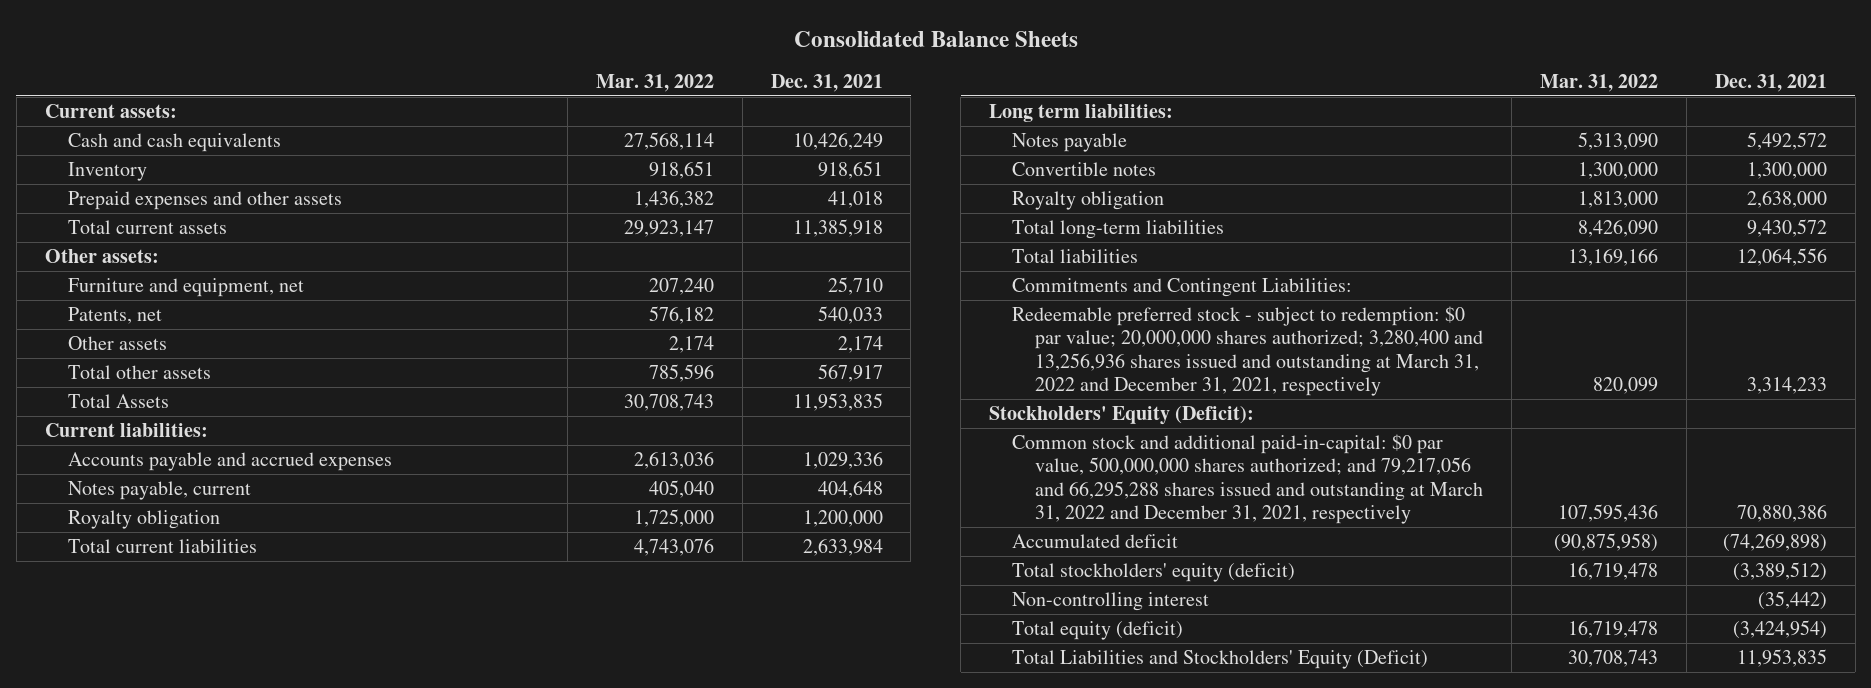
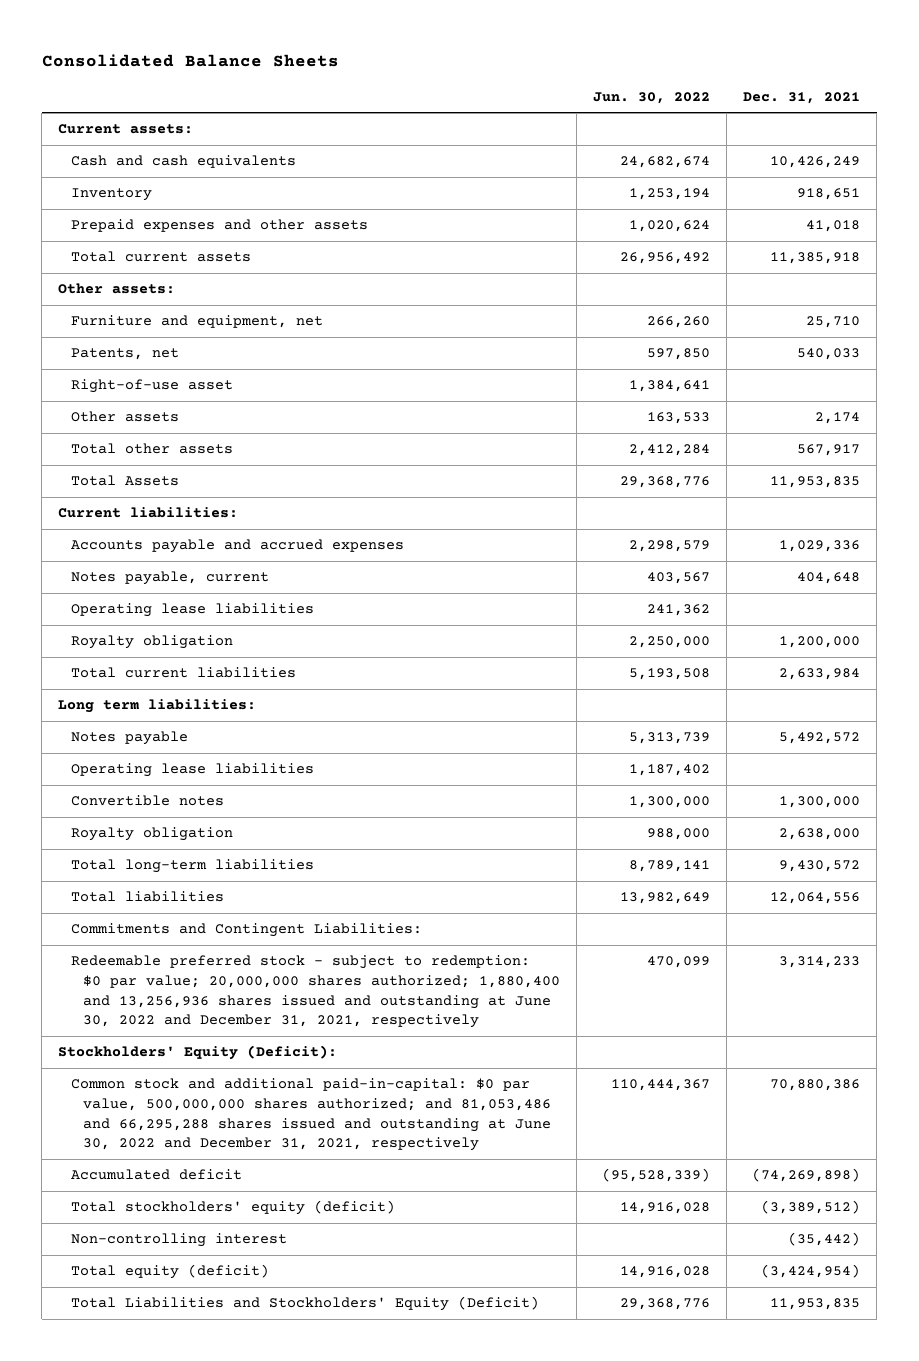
[595,73,714,92] Mar. 31, 2022 -> none
none -> [593,92,711,105] Jun. 30, 2022
none -> [70,379,233,394] Right-of-use asset
none -> [70,603,314,618] Operating lease liabilities
none -> [70,763,314,778] Operating lease liabilities
[1012,305,1484,397] Redeemable preferred stock - subject to redemption: $0 par value; 20,000,000 shares authorized; 3,280,400 and 13,256,936 shares issued and outstanding at March 31, 2022 and December 31, 2021, respectively -> [70,955,561,1029] Redeemable preferred stock - subject to redemption: $0 par value; 20,000,000 shares authorized; 1,880,400 and 13,256,936 shares issued and outstanding at June 30, 2022 and December 31, 2021, respectively
[1012,433,1484,525] Common stock and additional paid-in-capital: $0 par value, 500,000,000 shares authorized; and 79,217,056 and 66,295,288 shares issued and outstanding at March 31, 2022 and December 31, 2021, respectively -> [70,1078,552,1152] Common stock and additional paid-in-capital: $0 par value, 500,000,000 shares authorized; and 81,053,486 and 66,295,288 shares issued and outstanding at June 30, 2022 and December 31, 2021, respectively

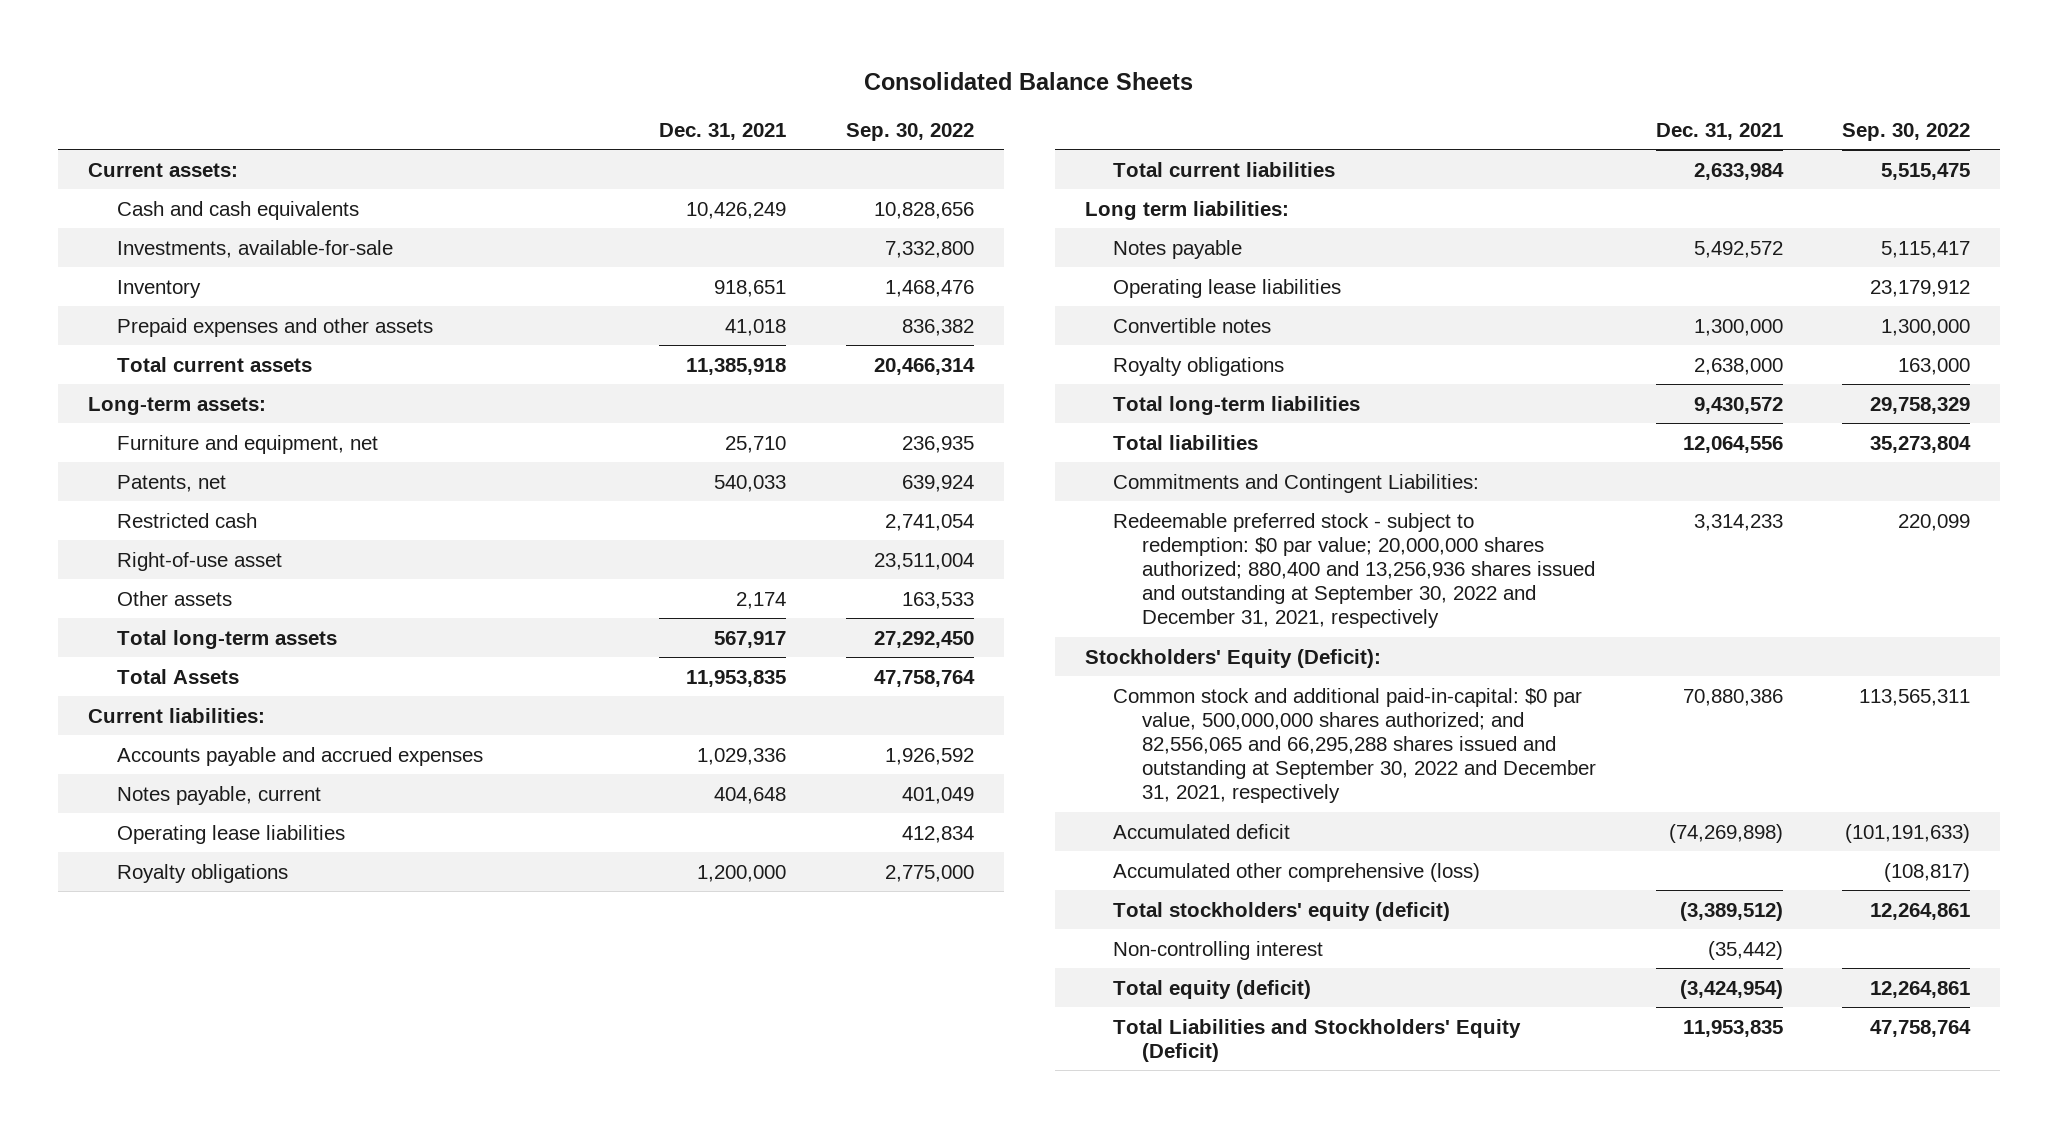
[593,92,711,105] Jun. 30, 2022 -> none
none -> [845,122,974,141] Sep. 30, 2022
none -> [116,239,393,258] Investments, available-for-sale
[58,283,176,295] Other assets: -> [87,396,266,415] Long-term assets:
none -> [116,512,257,528] Restricted cash
[70,443,233,455] Total other assets -> [116,629,337,649] Total long-term assets
[70,635,233,650] Royalty obligation -> [116,863,288,883] Royalty obligations
[70,827,233,842] Royalty obligation -> [1113,356,1285,376] Royalty obligations
[70,955,561,1029] Redeemable preferred stock - subject to redemption: $0 par value; 20,000,000 shares authorized; 1,880,400 and 13,256,936 shares issued and outstanding at June 30, 2022 and December 31, 2021, respectively -> [1113,512,1595,629] Redeemable preferred stock - subject to redemption: $0 par value; 20,000,000 shares authorized; 880,400 and 13,256,936 shares issued and outstanding at September 30, 2022 and December 31, 2021, respectively
[70,1078,552,1152] Common stock and additional paid-in-capital: $0 par value, 500,000,000 shares authorized; and 81,053,486 and 66,295,288 shares issued and outstanding at June 30, 2022 and December 31, 2021, respectively -> [1113,687,1596,804] Common stock and additional paid-in-capital: $0 par value, 500,000,000 shares authorized; and 82,556,065 and 66,295,288 shares issued and outstanding at September 30, 2022 and December 31, 2021, respectively
none -> [1113,862,1481,882] Accumulated other comprehensive (loss)

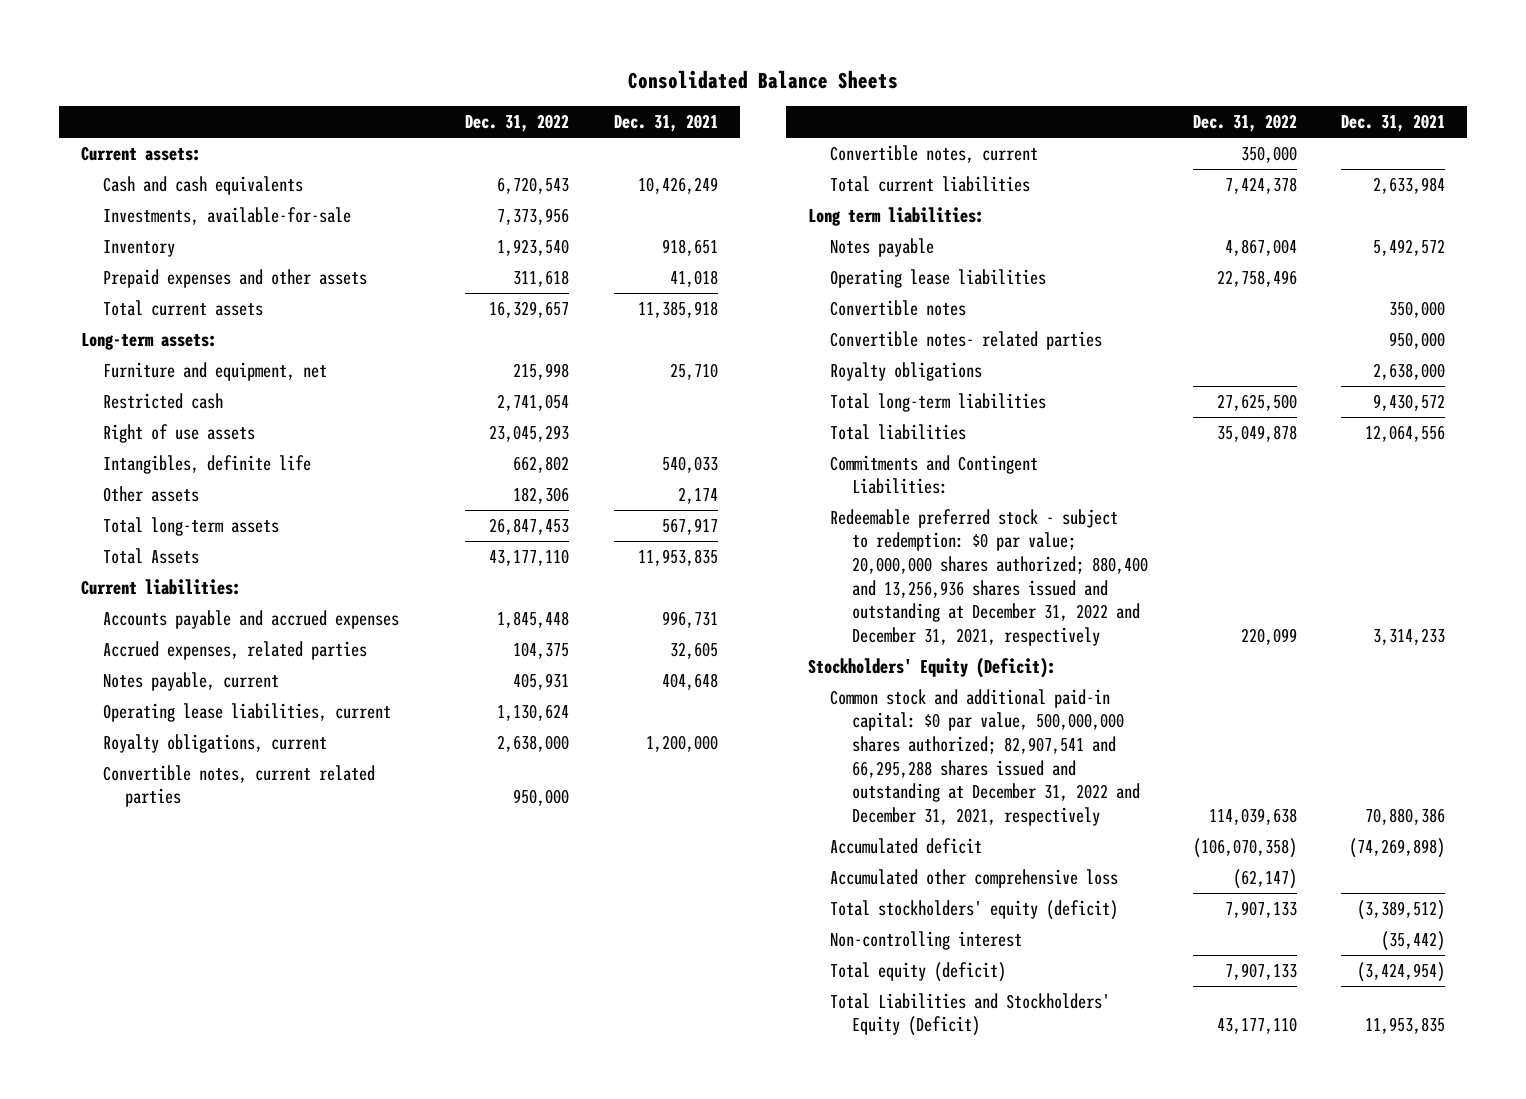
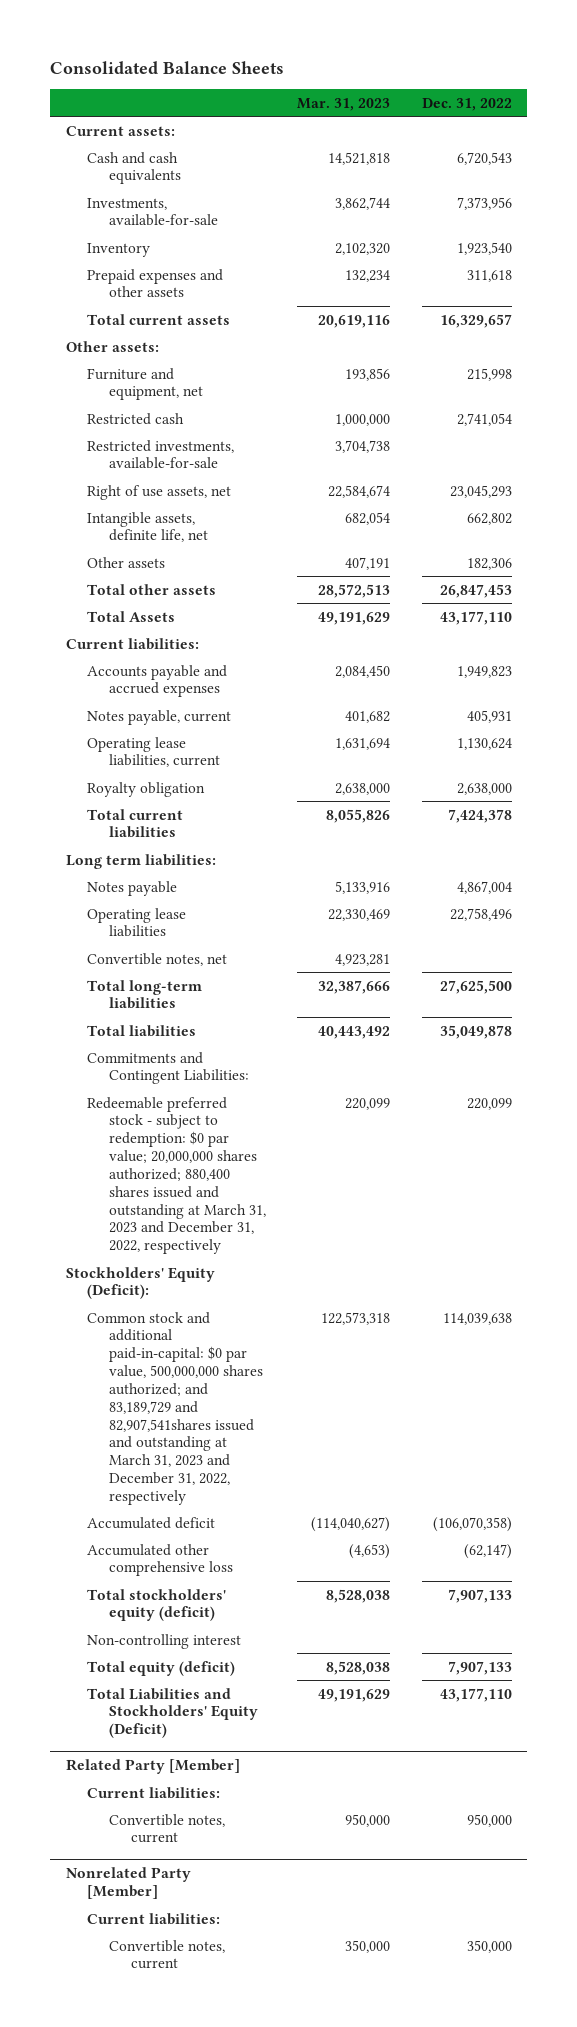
[613,114,718,133] Dec. 31, 2021 -> none
none -> [297,98,391,112] Mar. 31, 2023
[81,332,218,350] Long-term assets: -> none
none -> [65,340,159,352] Other assets:
none -> [87,439,235,470] Restricted investments, available-for-sale
[103,423,256,443] Right of use assets -> [87,484,232,500] Right of use assets, net
[103,454,312,474] Intangibles, definite life -> [87,511,209,543] Intangible assets, definite life, net
[103,516,280,536] Total long-term assets -> [87,583,217,595] Total other assets
[103,640,368,660] Accrued expenses, related parties -> none
[497,610,570,628] 1,845,448 -> [456,665,512,678] 1,949,823
[103,764,376,808] Convertible notes, current related parties -> none
[830,144,1039,163] Convertible notes, current -> none
[103,733,328,753] Royalty obligations, current -> [87,781,206,797] Royalty obligation
[830,330,1103,350] Convertible notes- related parties -> none
[830,361,983,381] Royalty obligations -> none
[830,299,967,316] Convertible notes -> [87,952,228,966] Convertible notes, net
[830,508,1149,646] Redeemable preferred stock - subject to redemption: $0 par value; 20,000,000 shares authorized; 880,400 and 13,256,936 shares issued and outstanding at December 31, 2022 and December 31, 2021, respectively -> [87,1096,267,1255] Redeemable preferred stock - subject to redemption: $0 par value; 20,000,000 shares authorized; 880,400 shares issued and outstanding at March 31, 2023 and December 31, 2022, respectively
[830,688,1141,826] Common stock and additional paid-in capital: $0 par value, 500,000,000 shares authorized; 82,907,541 and 66,295,288 shares issued and outstanding at December 31, 2022 and December 31, 2021, respectively -> [87,1311,264,1505] Common stock and additional paid-in-capital: $0 par value, 500,000,000 shares authorized; and 83,189,729 and 82,907,541shares issued and outstanding at March 31, 2023 and December 31, 2022, respectively
none -> [65,1759,240,1775] Related Party [Member]
none -> [87,1786,221,1799] Current liabilities:
none -> [109,1813,226,1844] Convertible notes, current
none -> [65,1867,191,1900] Nonrelated Party [Member]
none -> [87,1912,221,1925] Current liabilities:
none -> [109,1939,226,1970] Convertible notes, current

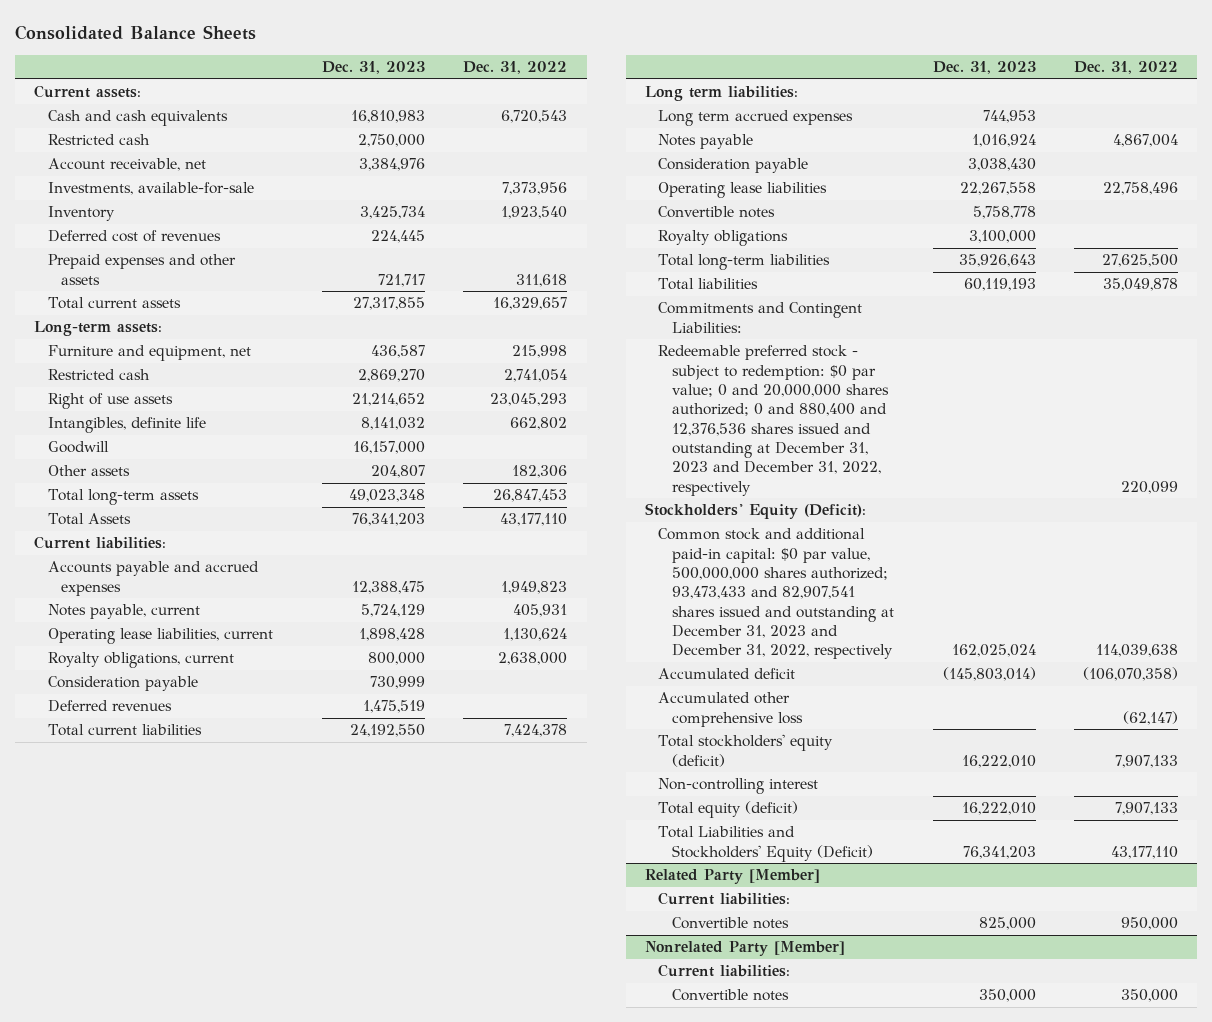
[297,98,391,112] Mar. 31, 2023 -> none
none -> [321,61,425,75] Dec. 31, 2023
none -> [47,134,150,146] Restricted cash
none -> [47,158,206,172] Account receivable, net
none -> [47,230,221,243] Deferred cost of revenues
[65,340,159,352] Other assets: -> none
none -> [34,321,163,337] Long-term assets:
[87,439,235,470] Restricted investments, available-for-sale -> none
[87,484,232,500] Right of use assets, net -> [47,393,173,410] Right of use assets
[87,511,209,543] Intangible assets, definite life, net -> [47,417,206,434] Intangibles, definite life
none -> [47,441,109,454] Goodwill
[87,583,217,595] Total other assets -> [47,489,199,506] Total long-term assets
[87,781,206,797] Royalty obligation -> [47,652,234,669] Royalty obligations, current
none -> [47,676,198,692] Consideration payable
none -> [47,700,172,713] Deferred revenues
none -> [658,110,854,127] Long term accrued expenses
none -> [658,158,809,174] Consideration payable
[87,952,228,966] Convertible notes, net -> [658,206,776,219] Convertible notes
none -> [658,230,789,247] Royalty obligations
[87,1096,267,1255] Redeemable preferred stock - subject to redemption: $0 par value; 20,000,000 shares authorized; 880,400 shares issued and outstanding at March 31, 2023 and December 31, 2022, respectively -> [658,345,890,496] Redeemable preferred stock - subject to redemption: $0 par value; 0 and 20,000,000 shares authorized; 0 and 880,400 and 12,376,536 shares issued and outstanding at December 31, 2023 and December 31, 2022, respectively
[87,1311,264,1505] Common stock and additional paid-in-capital: $0 par value, 500,000,000 shares authorized; and 83,189,729 and 82,907,541shares issued and outstanding at March 31, 2023 and December 31, 2022, respectively -> [658,528,895,660] Common stock and additional paid-in capital: $0 par value, 500,000,000 shares authorized; 93,473,433 and 82,907,541 shares issued and outstanding at December 31, 2023 and December 31, 2022, respectively
[109,1813,226,1844] Convertible notes, current -> [672,917,790,930] Convertible notes
[109,1939,226,1970] Convertible notes, current -> [672,989,790,1002] Convertible notes

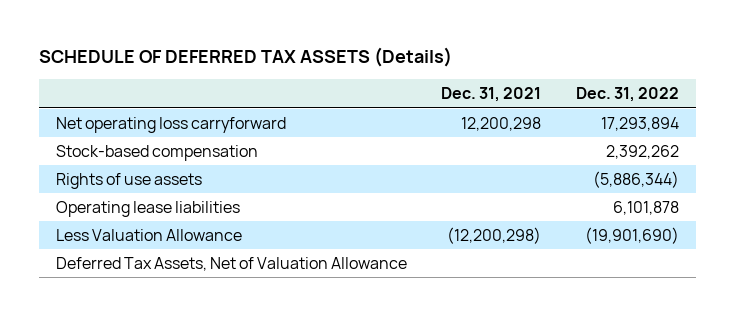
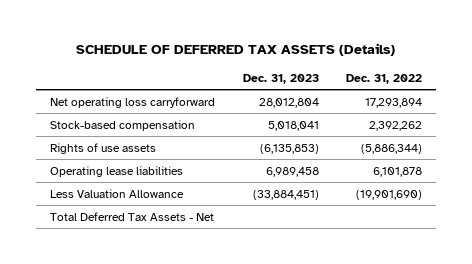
[441,87,542,103] Dec. 31, 2021 -> none
none -> [242,73,319,84] Dec. 31, 2023
[56,256,408,271] Deferred Tax Assets, Net of Valuation Allowance -> [49,211,214,221] Total Deferred Tax Assets - Net

